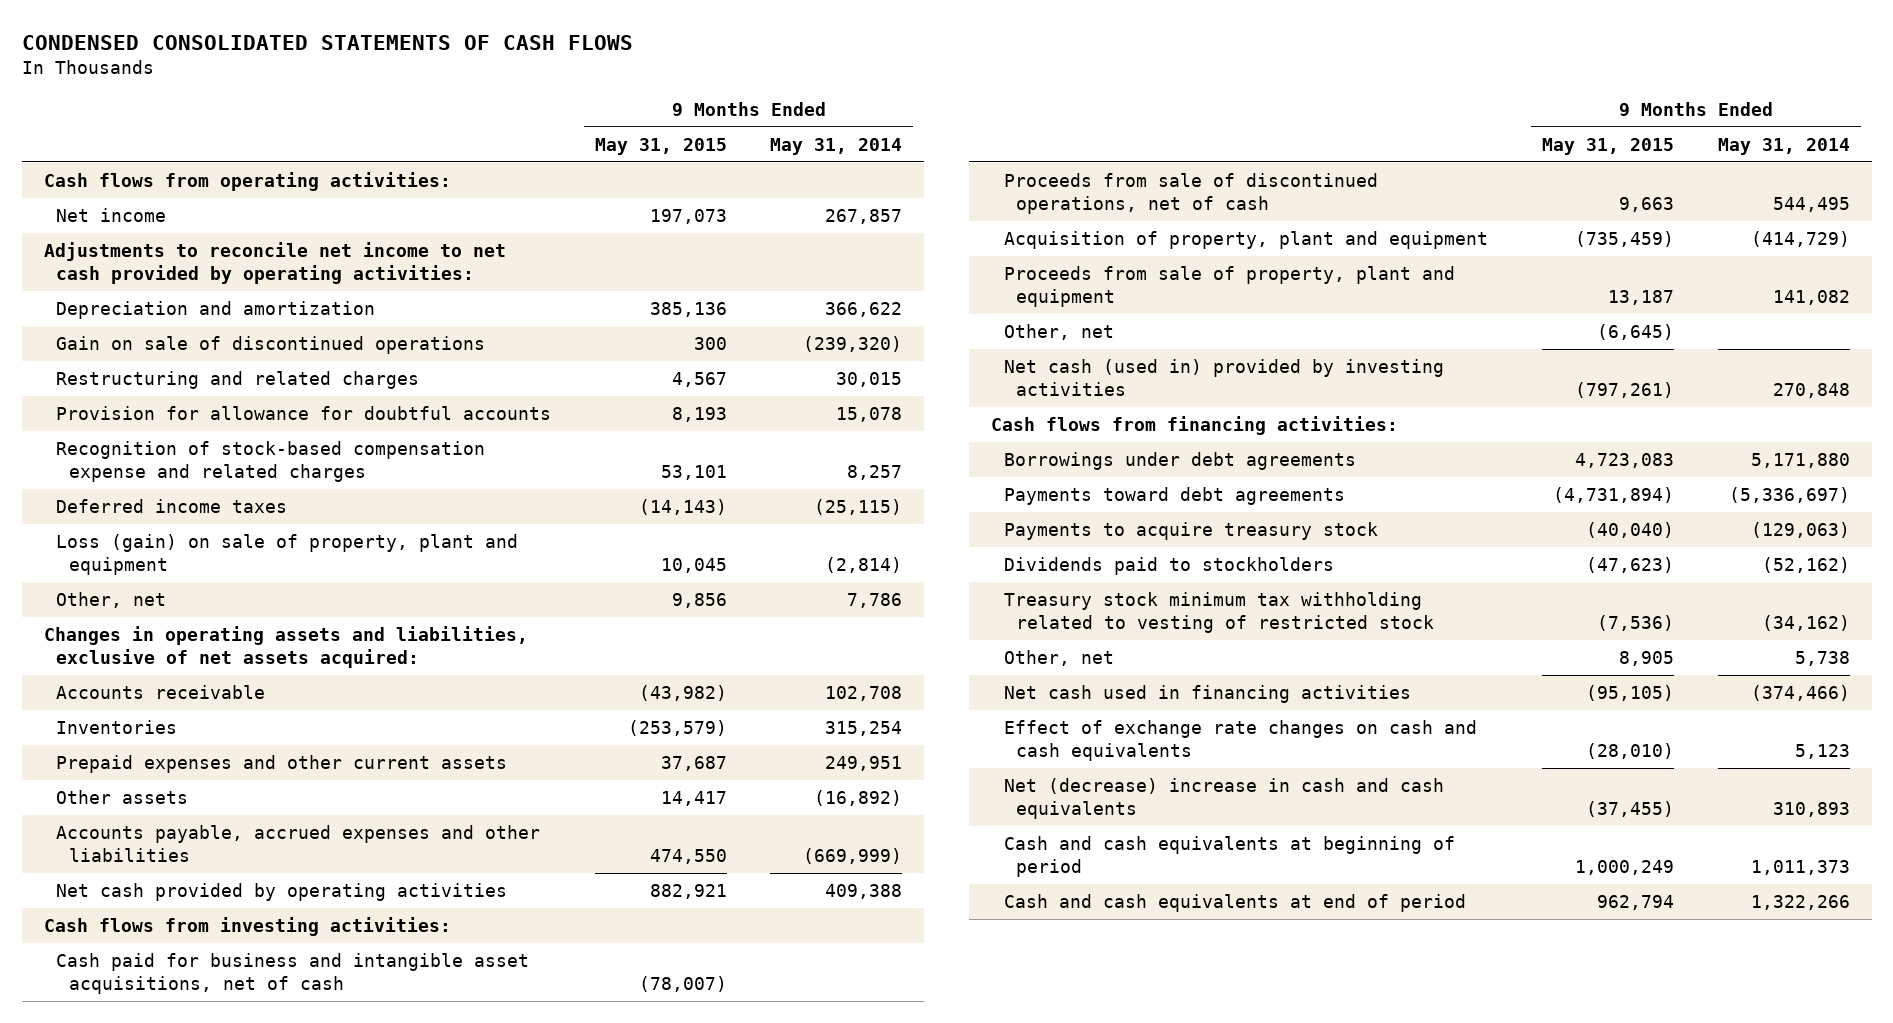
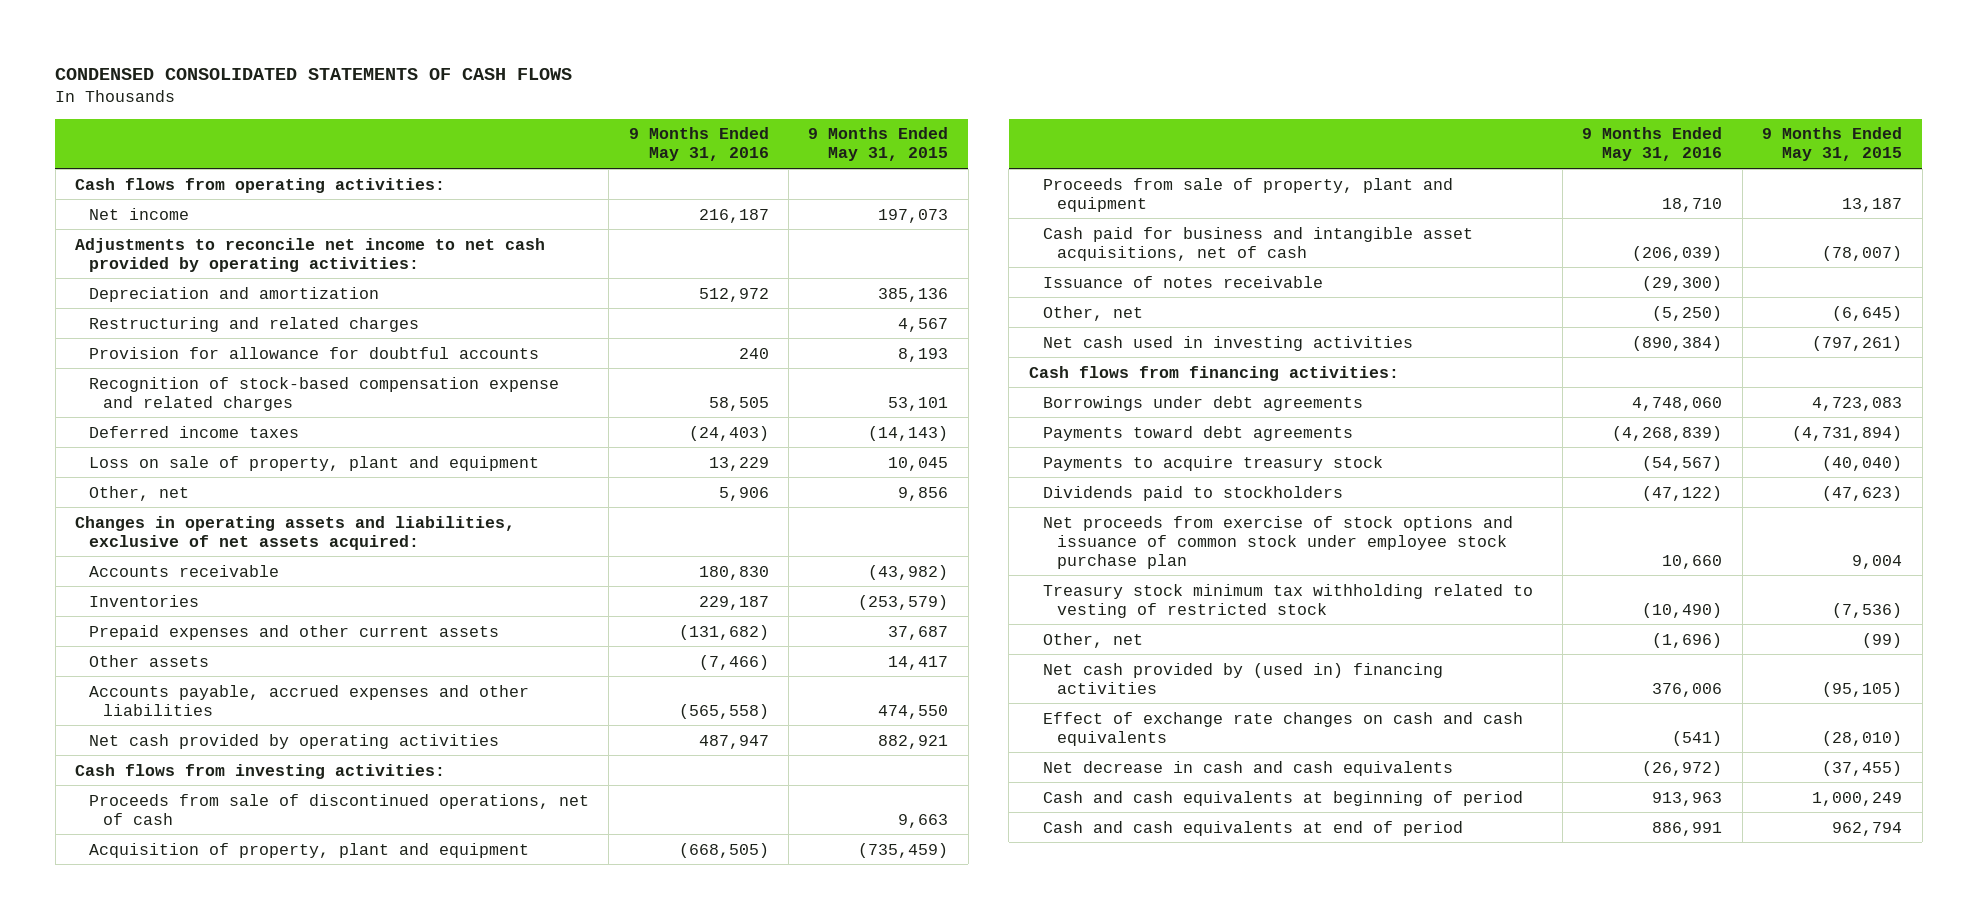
[770,137,903,155] May 31, 2014 -> none
none -> [628,127,769,162] 9 Months Ended May 31, 2016
[56,336,486,355] Gain on sale of discontinued operations -> none
[56,534,519,576] Loss (gain) on sale of property, plant and equipment -> [88,455,539,471] Loss on sale of property, plant and equipment
[56,953,530,995] Cash paid for business and intangible asset acquisitions, net of cash -> [1042,226,1473,261] Cash paid for business and intangible asset acquisitions, net of cash
none -> [1042,275,1323,288] Issuance of notes receivable
[1003,359,1444,397] Net cash (used in) provided by investing activities -> [1042,335,1413,351] Net cash used in investing activities
none -> [1042,515,1513,569] Net proceeds from exercise of stock options and issuance of common stock under employee stock purchase plan
[1619,651,1675,667] 8,905 -> [1862,632,1903,648] (99)
[1003,685,1411,704] Net cash used in financing activities -> [1042,662,1443,694] Net cash provided by (used in) financing activities
[1003,778,1444,820] Net (decrease) increase in cash and cash equivalents -> [1042,760,1453,776] Net decrease in cash and cash equivalents

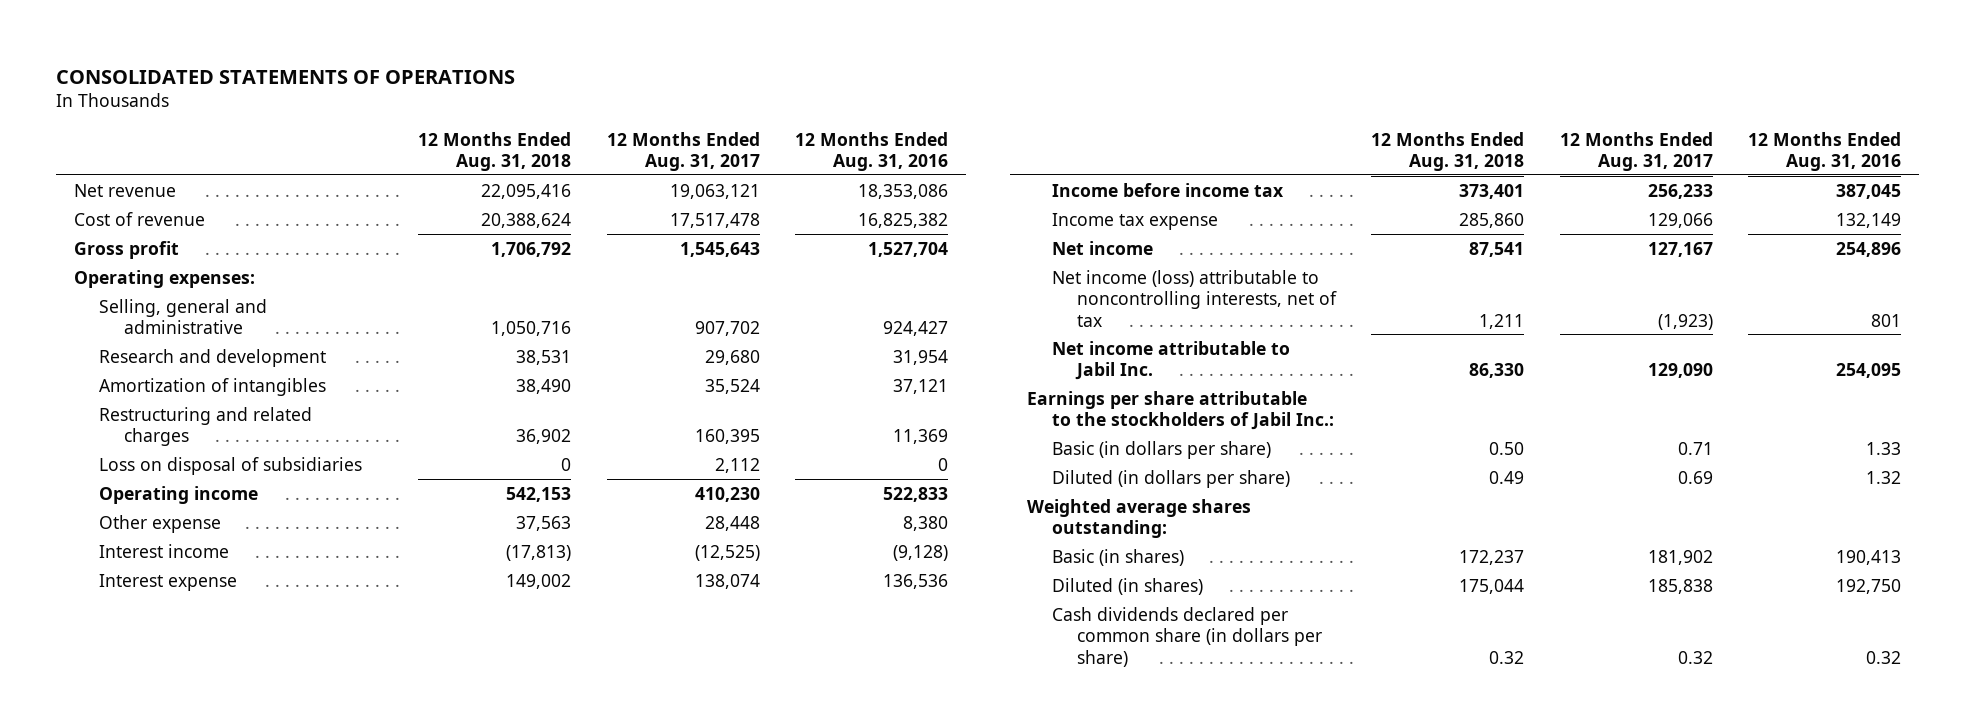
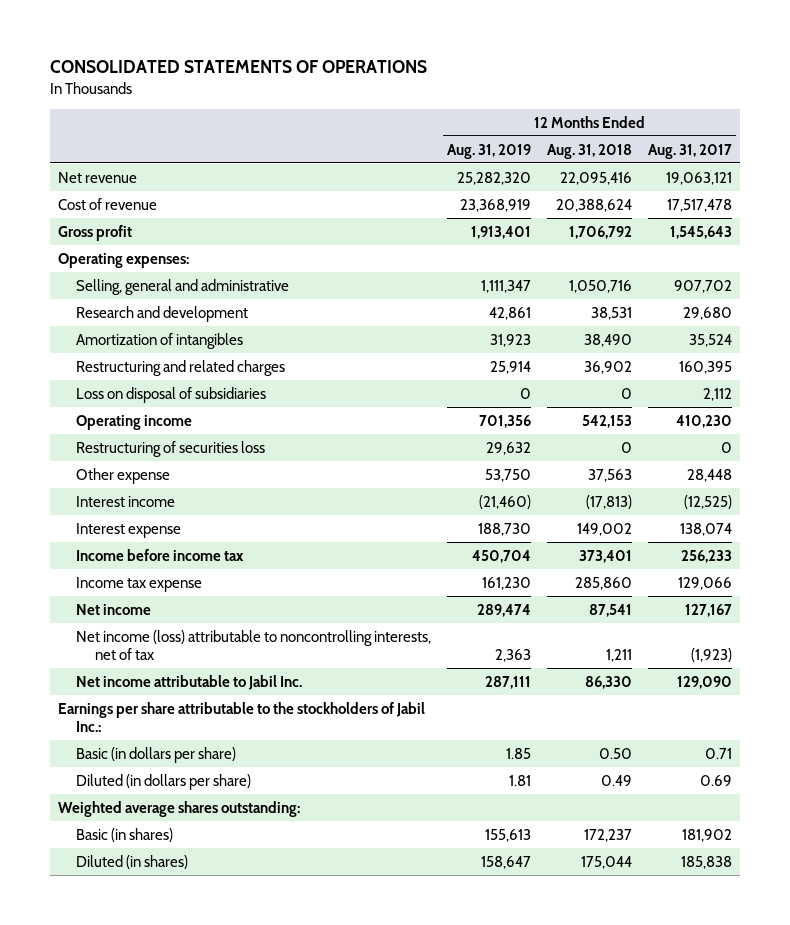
[794,131,948,171] 12 Months Ended Aug. 31, 2016 -> none
none -> [447,143,532,159] Aug. 31, 2019
none -> [76,440,266,457] Restructuring of securities loss
[1052,606,1322,667] Cash dividends declared per common share (in dollars per share) -> none

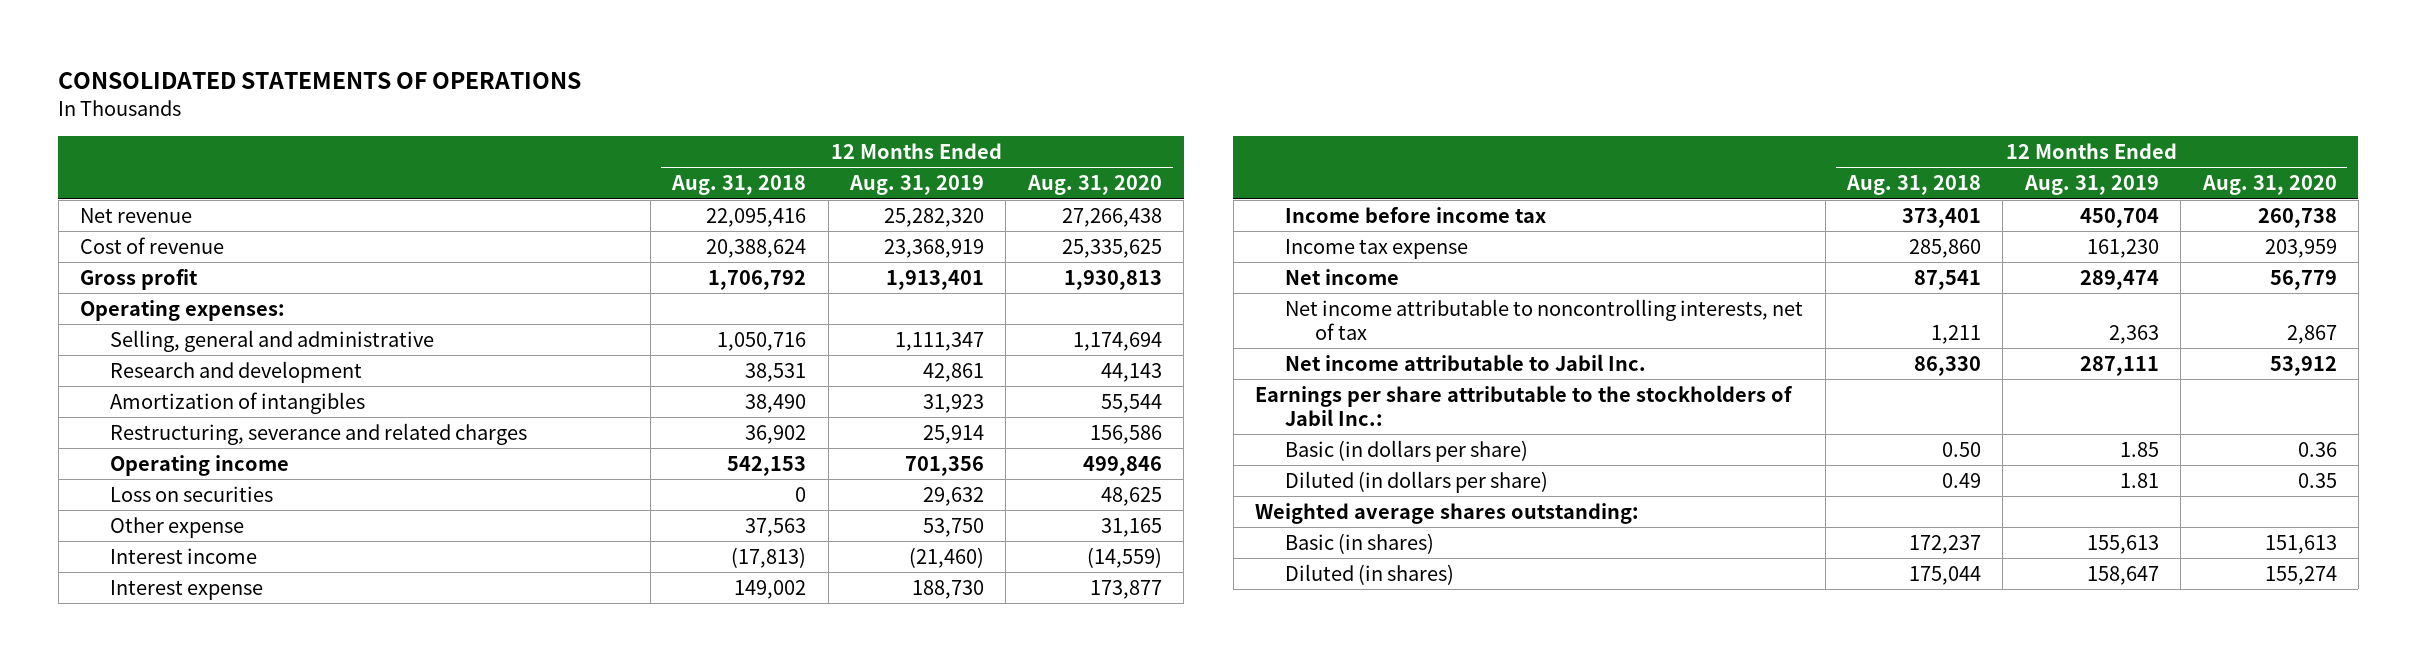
[648,143,733,159] Aug. 31, 2017 -> none
none -> [1026,175,1162,196] Aug. 31, 2020
[76,386,267,403] Loss on disposal of subsidiaries -> none
[76,359,286,376] Restructuring and related charges -> [110,422,528,445] Restructuring, severance and related charges
[76,440,266,457] Restructuring of securities loss -> [110,485,274,502] Loss on securities
[76,629,432,661] Net income (loss) attributable to noncontrolling interests, net of tax -> [1285,298,1804,340] Net income attributable to noncontrolling interests, net of tax

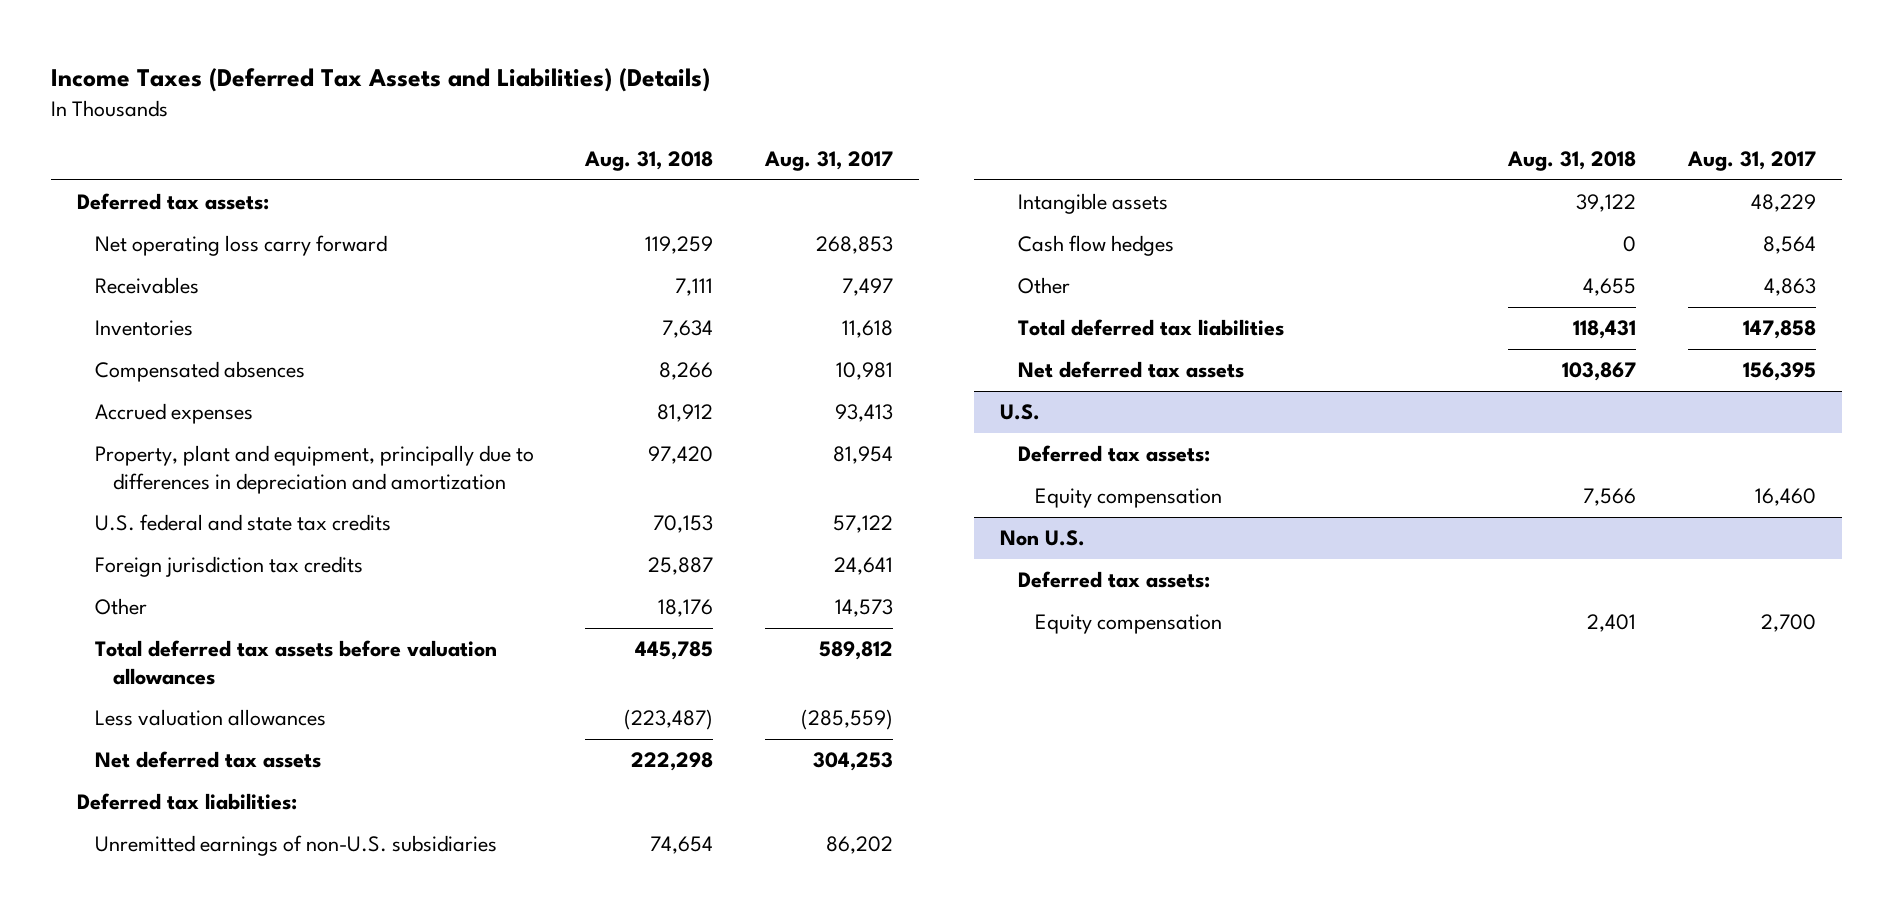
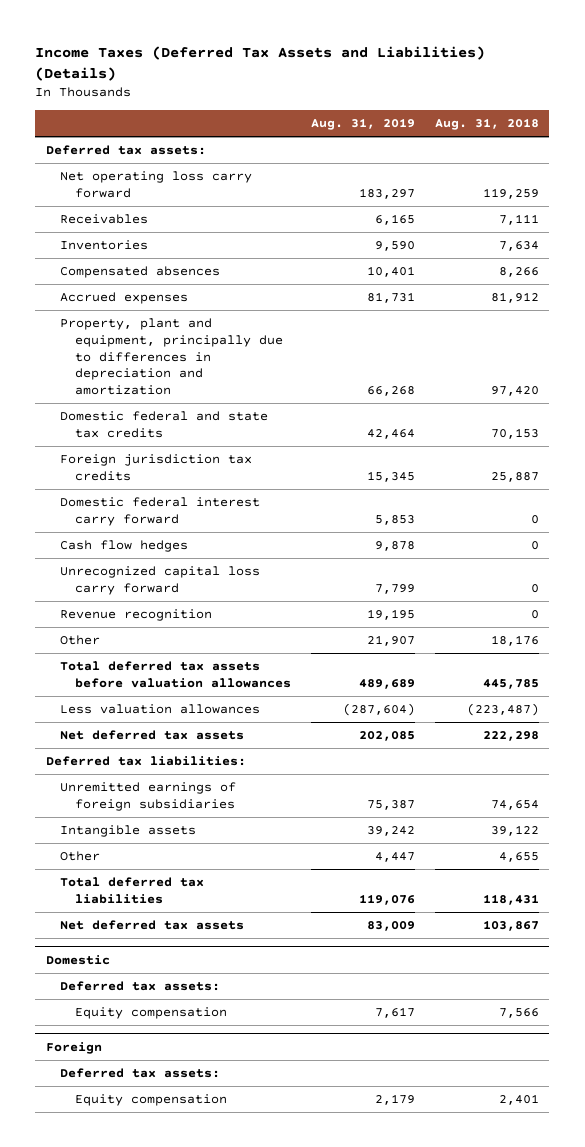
[764,151,894,172] Aug. 31, 2017 -> none
none -> [310,118,415,131] Aug. 31, 2019
[94,514,391,532] U.S. federal and state tax credits -> [60,411,269,438] Domestic federal and state tax credits
none -> [60,497,261,526] Domestic federal interest carry forward
[1017,235,1174,257] Cash flow hedges -> [60,540,189,553] Cash flow hedges
none -> [60,566,261,595] Unrecognized capital loss carry forward
none -> [60,609,213,622] Revenue recognition
[94,835,497,857] Unremitted earnings of non-U.S. subsidiaries -> [60,782,237,811] Unremitted earnings of foreign subsidiaries
[999,404,1040,421] U.S. -> [45,954,110,965] Domestic
[999,530,1085,547] Non U.S. -> [45,1041,102,1054] Foreign

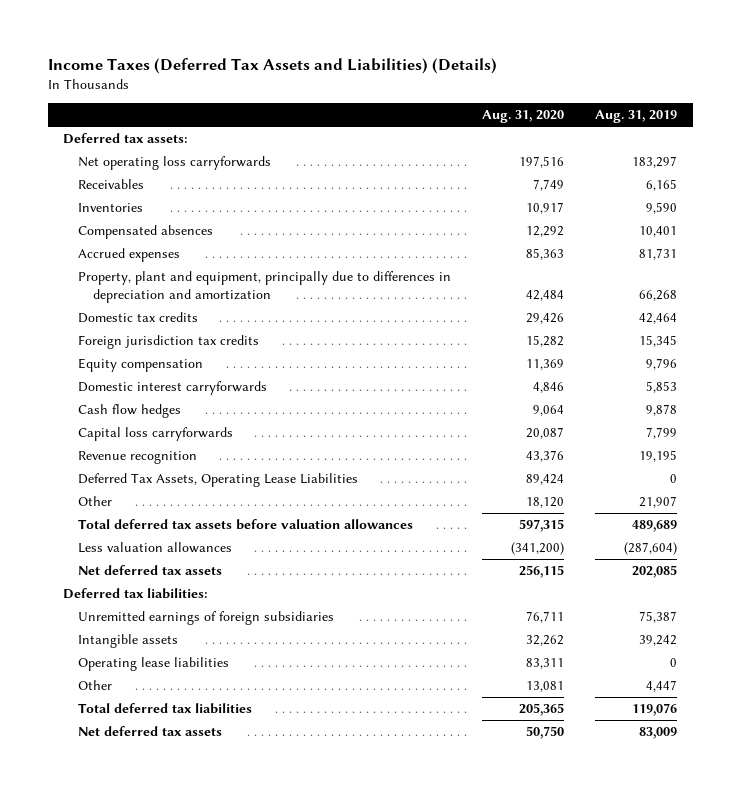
[434,118,539,131] Aug. 31, 2018 -> none
none -> [482,110,565,124] Aug. 31, 2020
[60,171,253,198] Net operating loss carry forward -> [78,155,272,170] Net operating loss carryforwards
[60,411,269,438] Domestic federal and state tax credits -> [78,311,199,323] Domestic tax credits
none -> [78,357,204,372] Equity compensation
[60,497,261,526] Domestic federal interest carry forward -> [78,380,268,395] Domestic interest carryforwards
[60,566,261,595] Unrecognized capital loss carry forward -> [78,426,234,441] Capital loss carryforwards
none -> [78,472,359,487] Deferred Tax Assets, Operating Lease Liabilities
none -> [78,656,230,671] Operating lease liabilities
[45,954,110,965] Domestic -> none
[60,981,221,992] Deferred tax assets: -> none
[74,1007,227,1020] Equity compensation -> none
[45,1041,102,1054] Foreign -> none
[60,1068,221,1079] Deferred tax assets: -> none
[74,1094,227,1107] Equity compensation -> none

